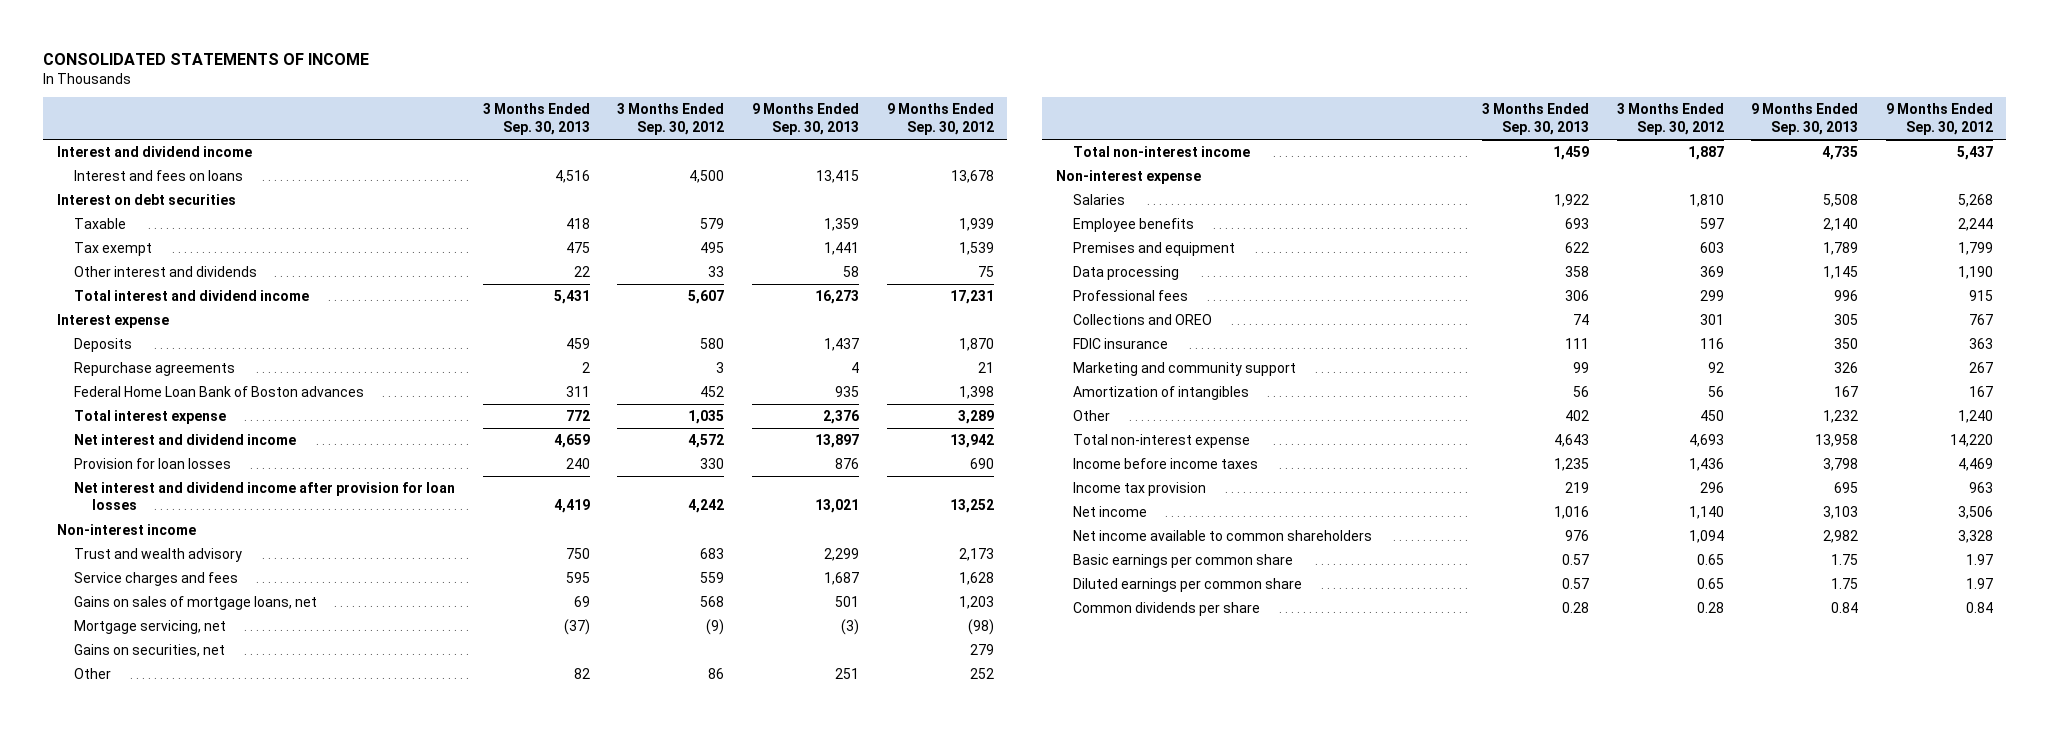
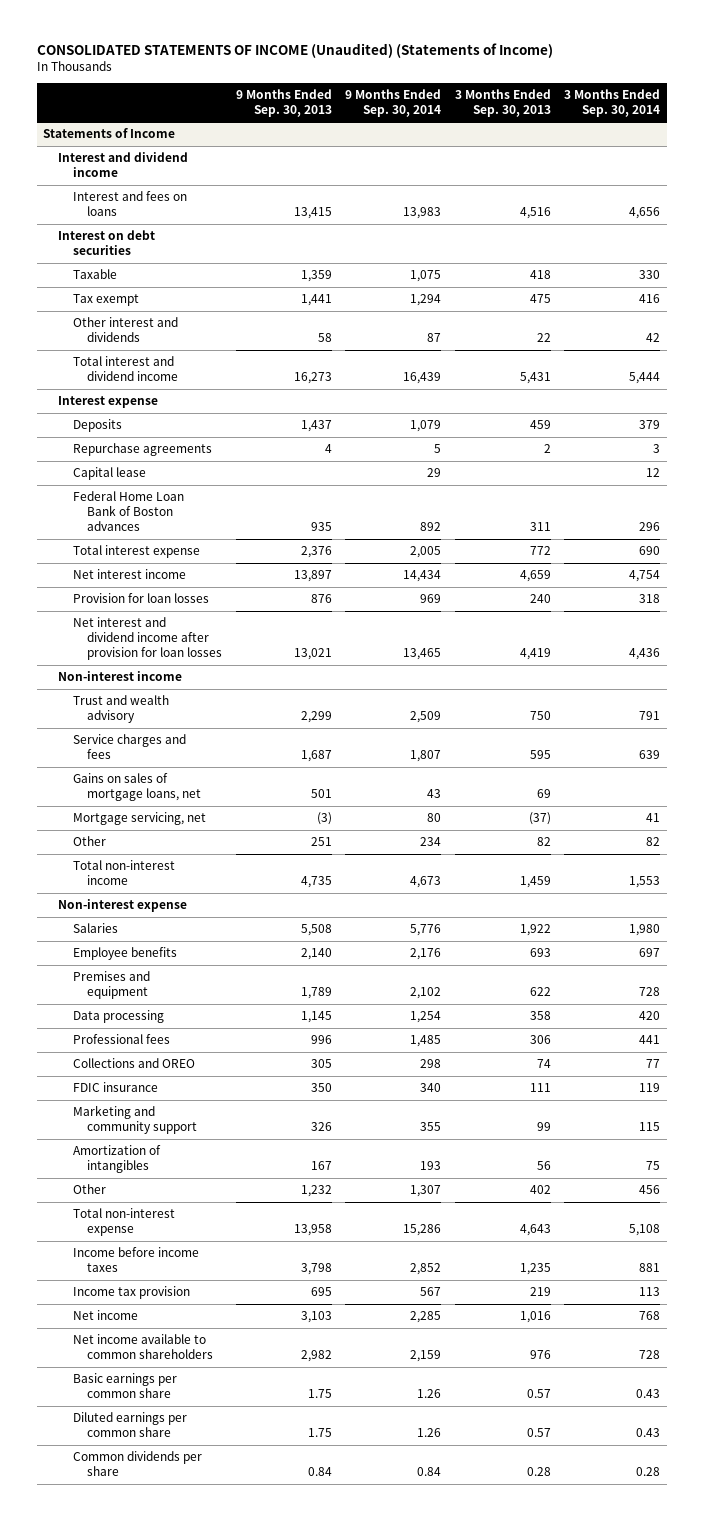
[43,52,370,65] CONSOLIDATED STATEMENTS OF INCOME -> [36,42,553,58] CONSOLIDATED STATEMENTS OF INCOME (Unaudited) (Statements of Income)
[617,103,725,135] 3 Months Ended Sep. 30, 2012 -> none
[886,103,994,135] 9 Months Ended Sep. 30, 2012 -> none
none -> [345,88,442,117] 9 Months Ended Sep. 30, 2014
none -> [564,88,661,117] 3 Months Ended Sep. 30, 2014
none -> [43,128,176,139] Statements of Income
none -> [72,467,146,481] Capital lease
[74,433,297,445] Net interest and dividend income -> [72,569,186,580] Net interest income
[74,643,226,657] Gains on securities, net -> none

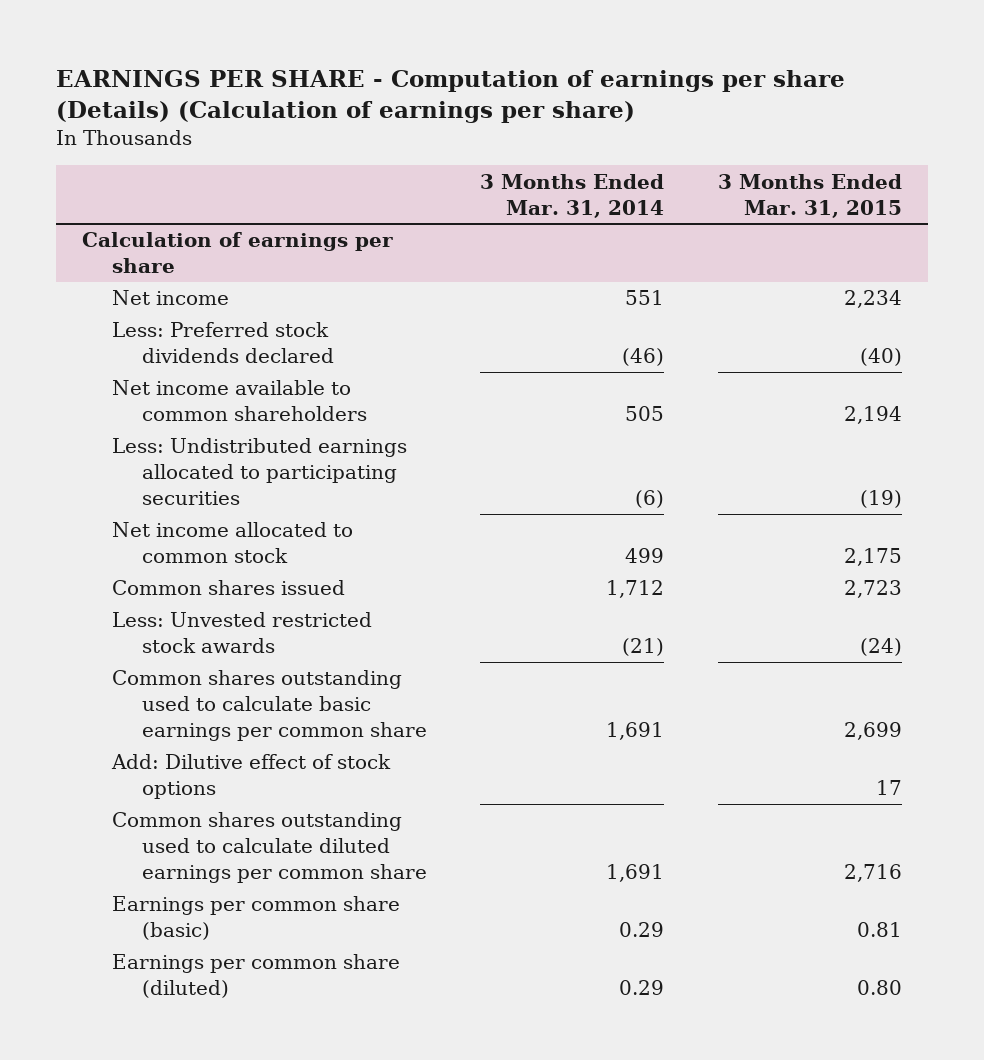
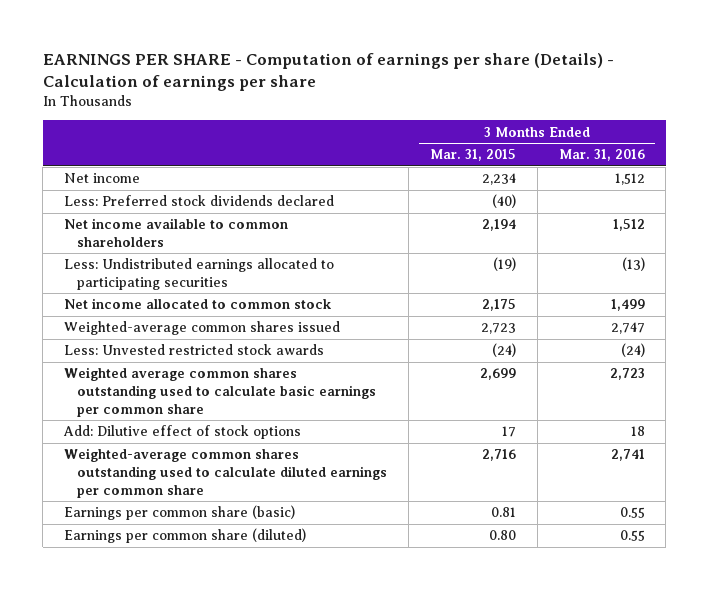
[55,69,845,124] EARNINGS PER SHARE - Computation of earnings per share (Details) (Calculation of earnings per share) -> [42,52,614,91] EARNINGS PER SHARE - Computation of earnings per share (Details) - Calculation of earnings per share
[480,173,665,218] 3 Months Ended Mar. 31, 2014 -> none
none -> [558,149,645,162] Mar. 31, 2016
[82,232,394,274] Calculation of earnings per share -> none
[112,580,346,596] Common shares issued -> [64,321,341,336] Weighted-average common shares issued
[112,670,428,742] Common shares outstanding used to calculate basic earnings per common share -> [64,367,377,417] Weighted average common shares outstanding used to calculate basic earnings per common share
[112,812,428,884] Common shares outstanding used to calculate diluted earnings per common share -> [64,448,388,498] Weighted-average common shares outstanding used to calculate diluted earnings per common share

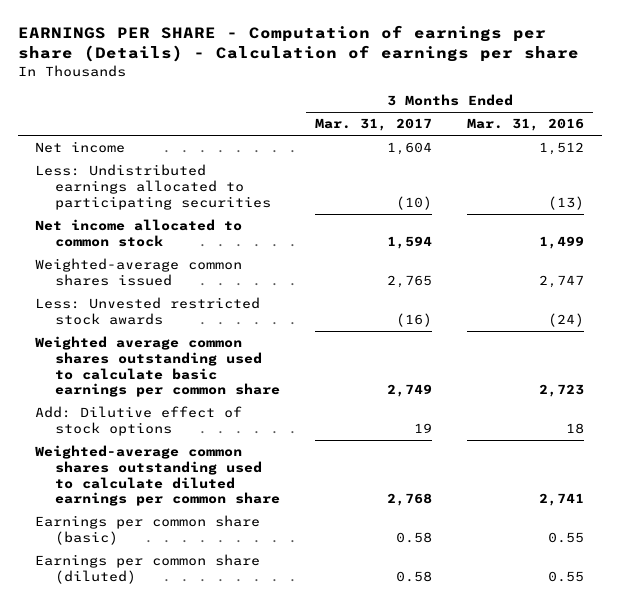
[429,149,516,162] Mar. 31, 2015 -> none
none -> [315,118,433,132] Mar. 31, 2017
[64,195,335,207] Less: Preferred stock dividends declared -> none
[64,218,289,248] Net income available to common shareholders -> none

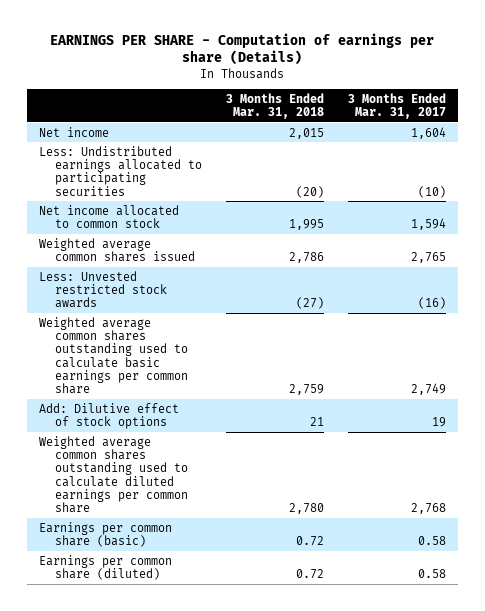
[17,24,579,63] EARNINGS PER SHARE - Computation of earnings per share (Details) - Calculation of earnings per share -> [50,32,435,66] EARNINGS PER SHARE - Computation of earnings per share (Details)
[467,118,585,132] Mar. 31, 2016 -> none
none -> [225,93,324,120] 3 Months Ended Mar. 31, 2018
[35,258,243,286] Weighted-average common shares issued -> [38,237,195,263] Weighted average common shares issued
[35,445,280,507] Weighted-average common shares outstanding used to calculate diluted earnings per common share -> [38,435,188,514] Weighted average common shares outstanding used to calculate diluted earnings per common share

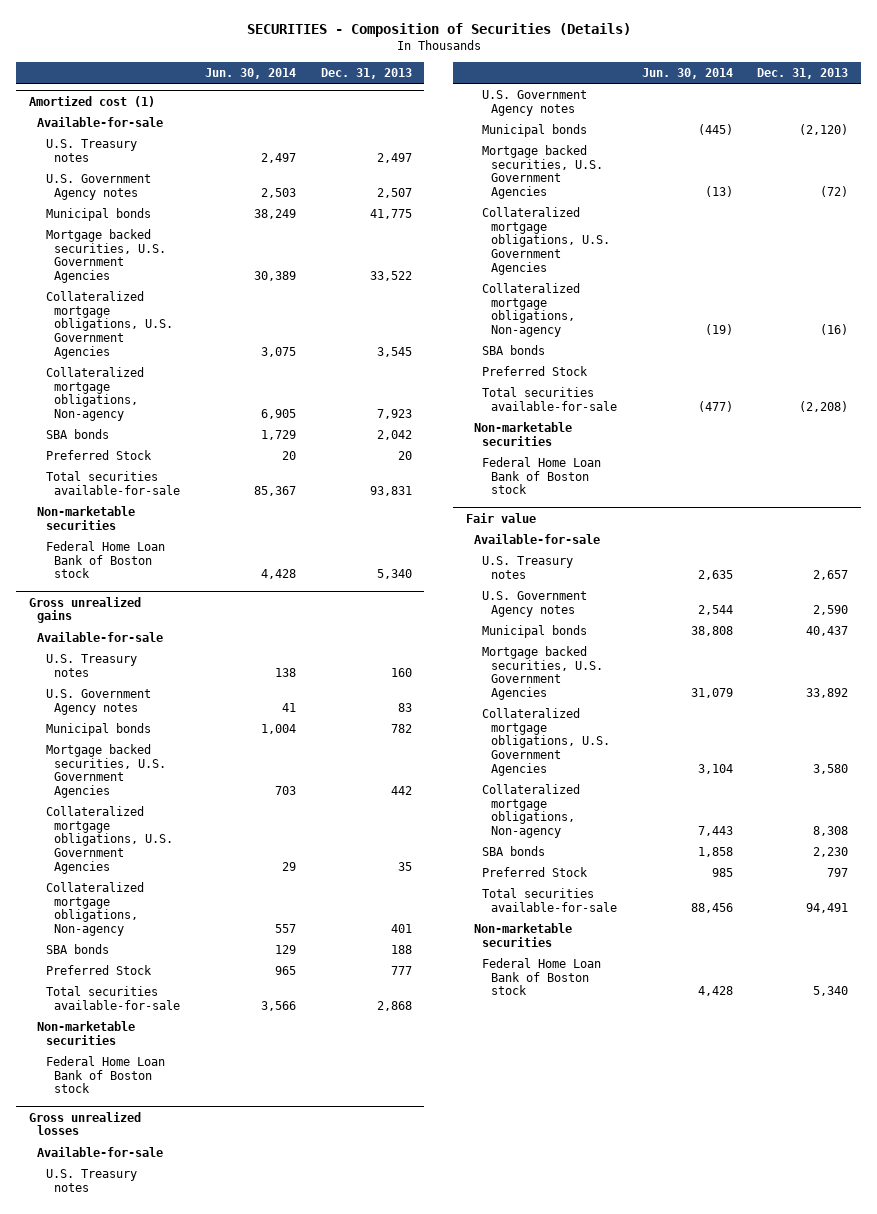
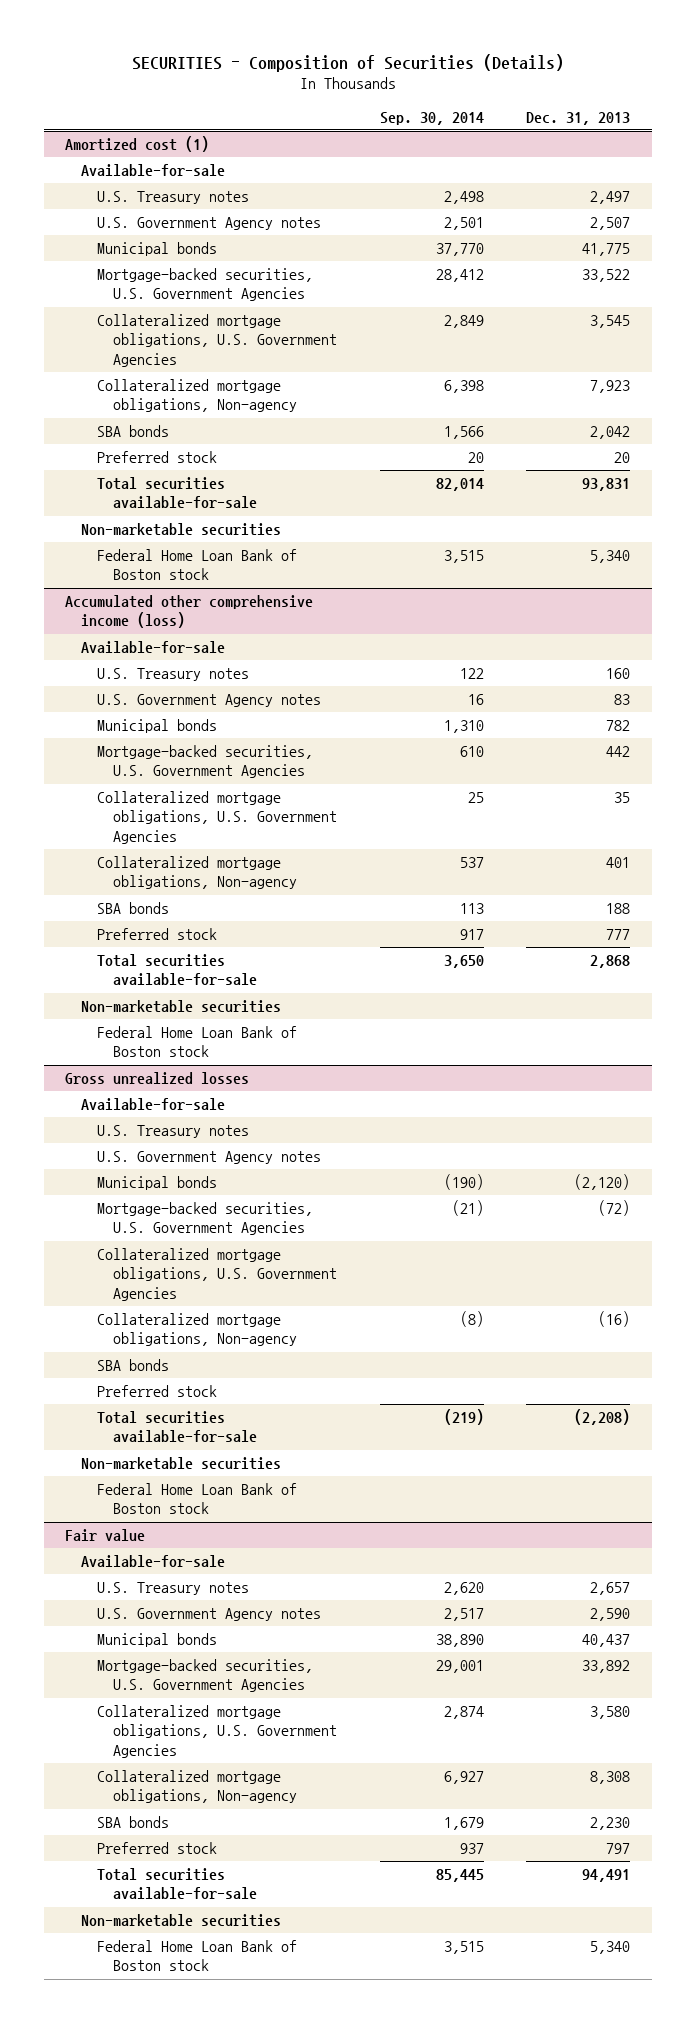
[204,67,296,79] Jun. 30, 2014 -> none
none -> [379,111,484,125] Sep. 30, 2014
[45,228,166,283] Mortgage backed securities, U.S. Government Agencies -> [97,268,314,302] Mortgage-backed securities, U.S. Government Agencies
[45,449,152,460] Preferred Stock -> [97,451,218,464] Preferred stock
[28,596,141,624] Gross unrealized gains -> none
none -> [65,595,314,629] Accumulated other comprehensive income (loss)
[45,743,166,798] Mortgage backed securities, U.S. Government Agencies -> [97,745,314,779] Mortgage-backed securities, U.S. Government Agencies
[45,964,152,975] Preferred Stock -> [97,928,218,941] Preferred stock
[482,144,603,199] Mortgage backed securities, U.S. Government Agencies -> [97,1202,314,1236] Mortgage-backed securities, U.S. Government Agencies
[482,365,589,376] Preferred Stock -> [97,1385,218,1398] Preferred stock
[482,645,603,700] Mortgage backed securities, U.S. Government Agencies -> [97,1659,314,1693] Mortgage-backed securities, U.S. Government Agencies
[482,866,589,877] Preferred Stock -> [97,1842,218,1855] Preferred stock

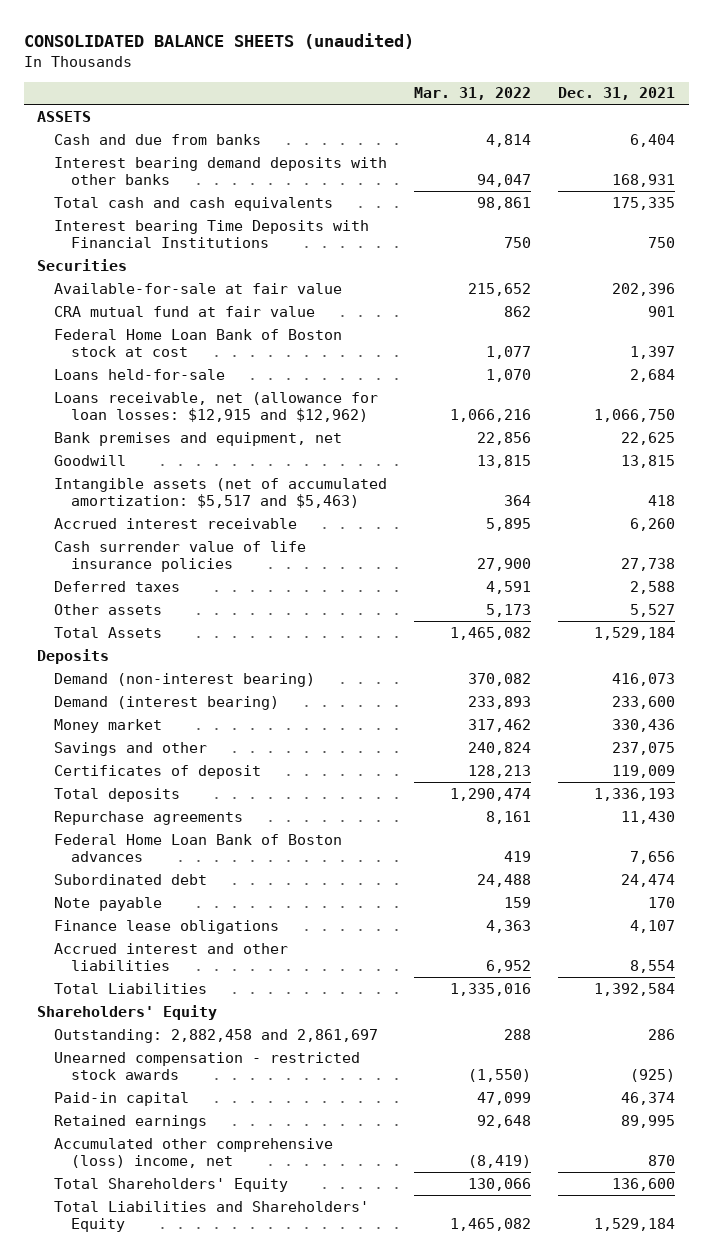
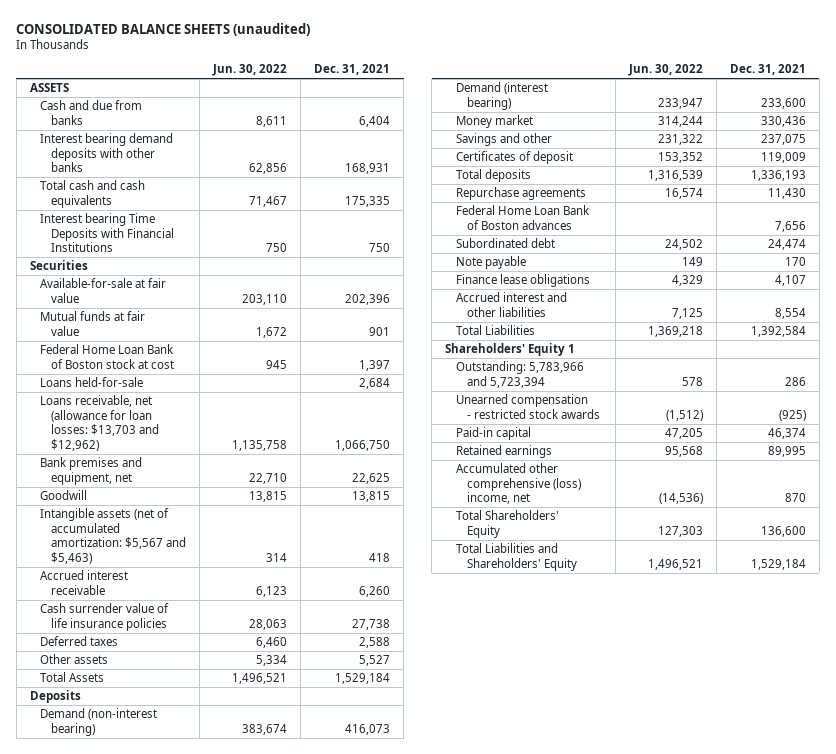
[414,87,532,101] Mar. 31, 2022 -> none
none -> [212,64,288,77] Jun. 30, 2022
[54,305,316,317] CRA mutual fund at fair value -> [40,311,146,336] Mutual funds at fair value
[54,391,379,422] Loans receivable, net (allowance for loan losses: $12,915 and $12,962) -> [40,395,159,451] Loans receivable, net (allowance for loan losses: $13,703 and $12,962)
[54,477,388,508] Intangible assets (net of accumulated amortization: $5,517 and $5,463) -> [40,508,186,564] Intangible assets (net of accumulated amortization: $5,567 and $5,463)
[37,1004,218,1020] Shareholders' Equity -> [445,343,576,357] Shareholders' Equity 1
[54,1028,379,1043] Outstanding: 2,882,458 and 2,861,697 -> [456,361,585,388] Outstanding: 5,783,966 and 5,723,394

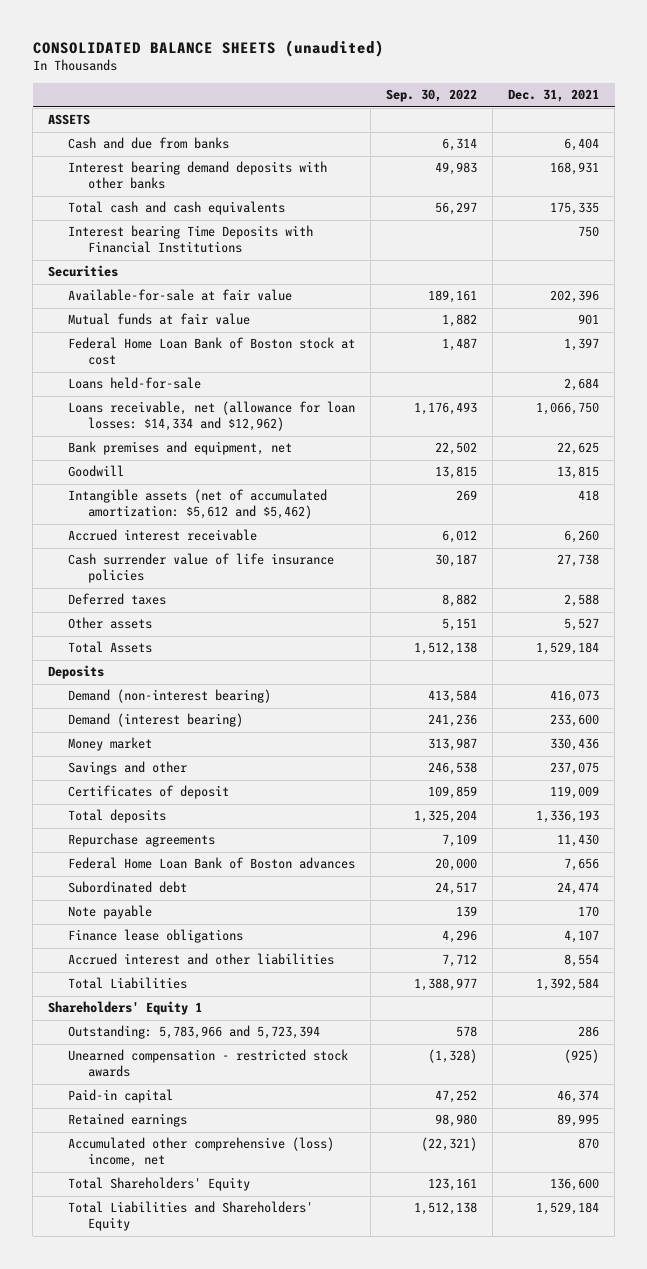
[212,64,288,77] Jun. 30, 2022 -> none
none -> [386,89,478,103] Sep. 30, 2022
[40,395,159,451] Loans receivable, net (allowance for loan losses: $13,703 and $12,962) -> [68,401,356,432] Loans receivable, net (allowance for loan losses: $14,334 and $12,962)
[40,508,186,564] Intangible assets (net of accumulated amortization: $5,567 and $5,463) -> [68,489,328,520] Intangible assets (net of accumulated amortization: $5,612 and $5,462)

